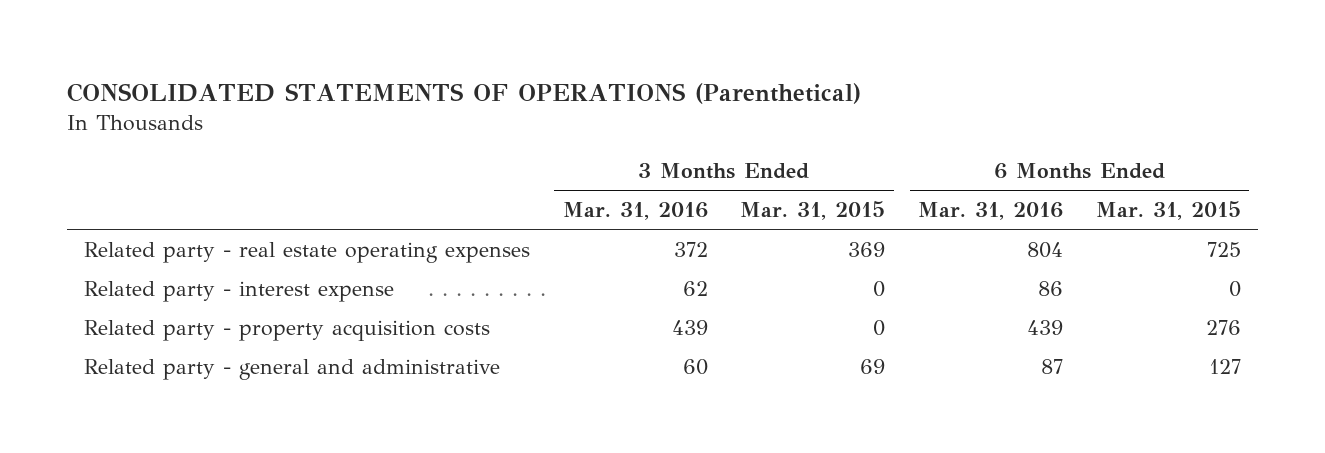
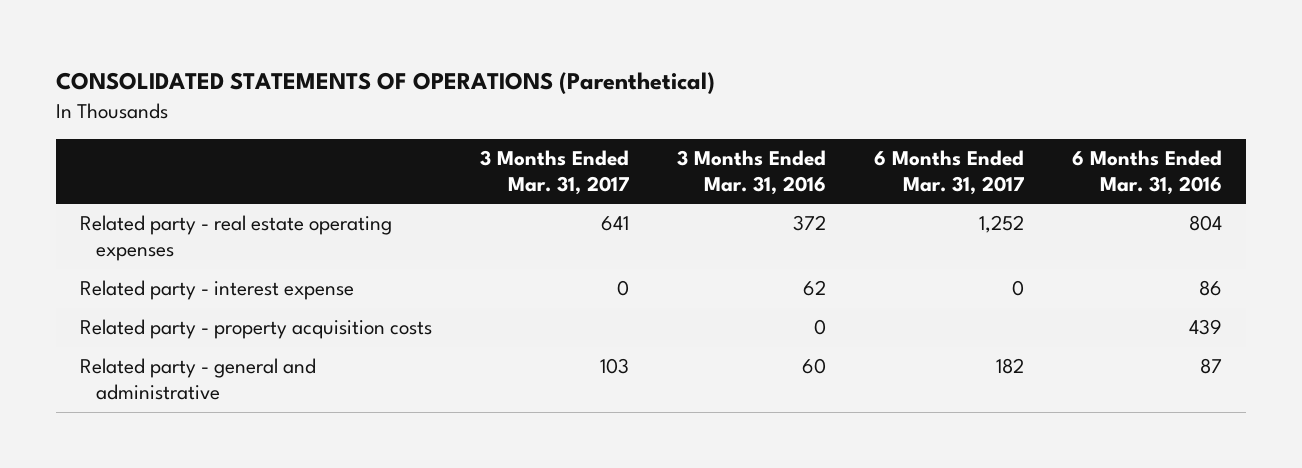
[740,201,886,221] Mar. 31, 2015 -> none
[1096,201,1242,221] Mar. 31, 2015 -> none
none -> [480,149,630,195] 3 Months Ended Mar. 31, 2017
none -> [873,149,1024,195] 6 Months Ended Mar. 31, 2017
[671,319,708,335] 439 -> [813,319,826,336] 0

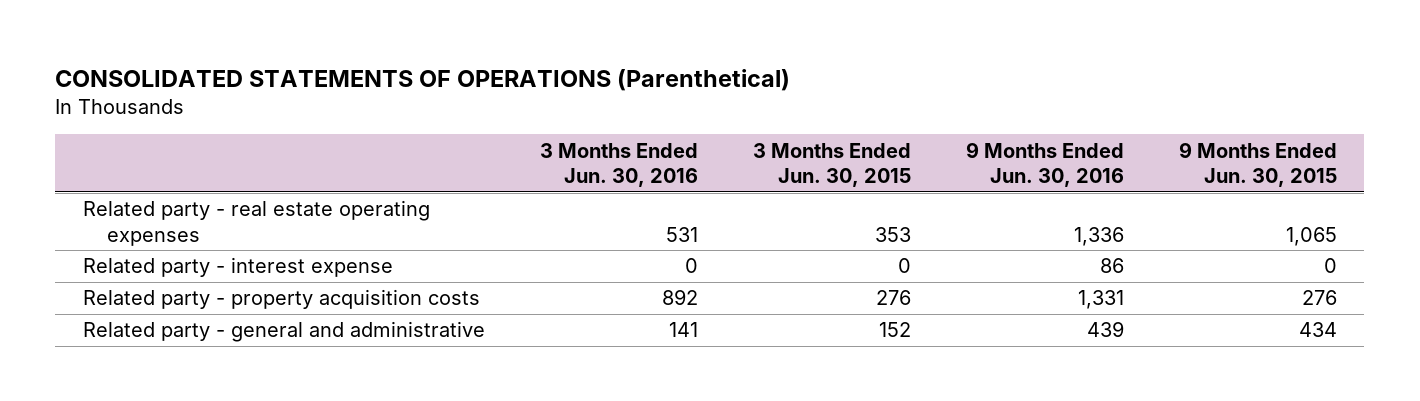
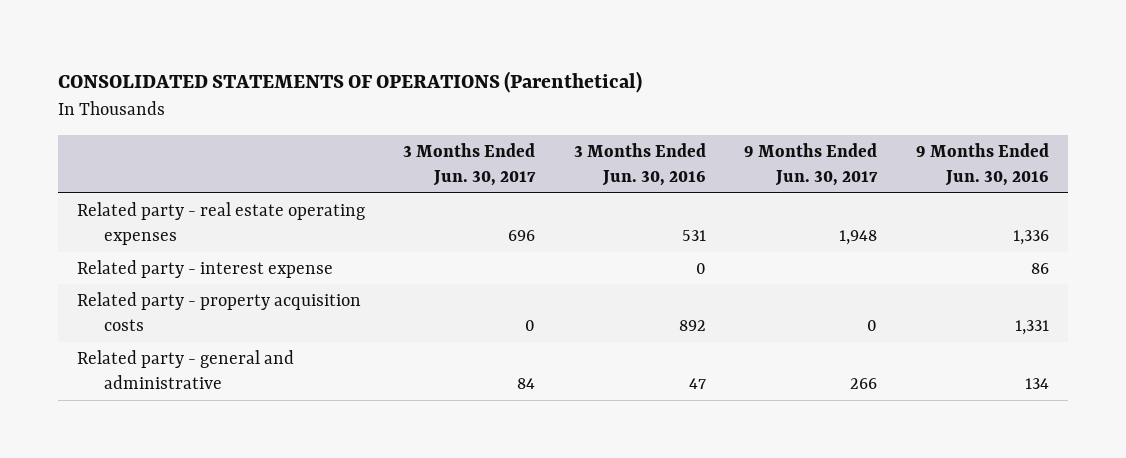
[752,142,911,188] 3 Months Ended Jun. 30, 2015 -> none
[1178,141,1337,188] 9 Months Ended Jun. 30, 2015 -> none
none -> [403,142,537,187] 3 Months Ended Jun. 30, 2017
none -> [744,142,879,187] 9 Months Ended Jun. 30, 2017
[668,322,698,338] 141 -> [688,378,706,390] 47
[1086,321,1124,338] 439 -> [1024,378,1049,390] 134

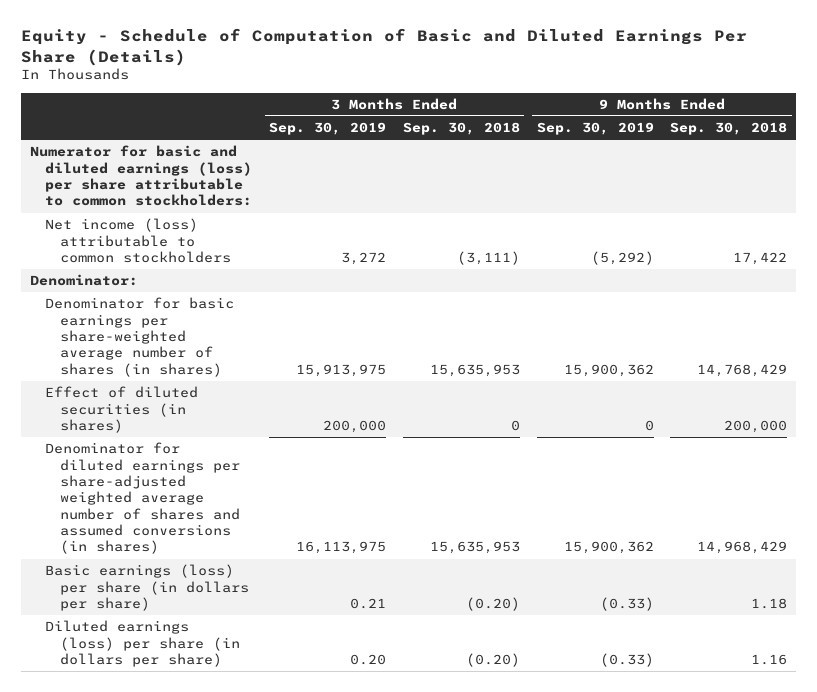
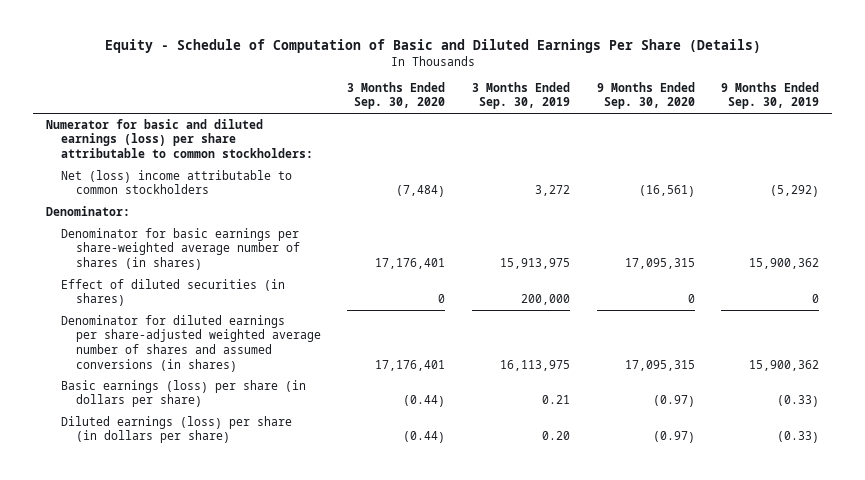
[402,122,520,136] Sep. 30, 2018 -> none
[670,122,788,136] Sep. 30, 2018 -> none
none -> [347,81,446,110] 3 Months Ended Sep. 30, 2020
none -> [596,81,695,110] 9 Months Ended Sep. 30, 2020
[45,218,232,264] Net income (loss) attributable to common stockholders -> [60,169,292,195] Net (loss) income attributable to common stockholders

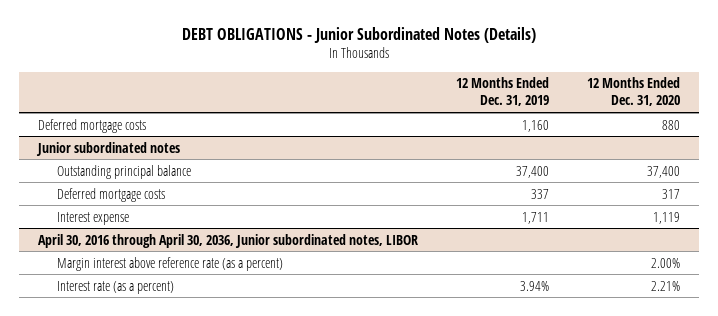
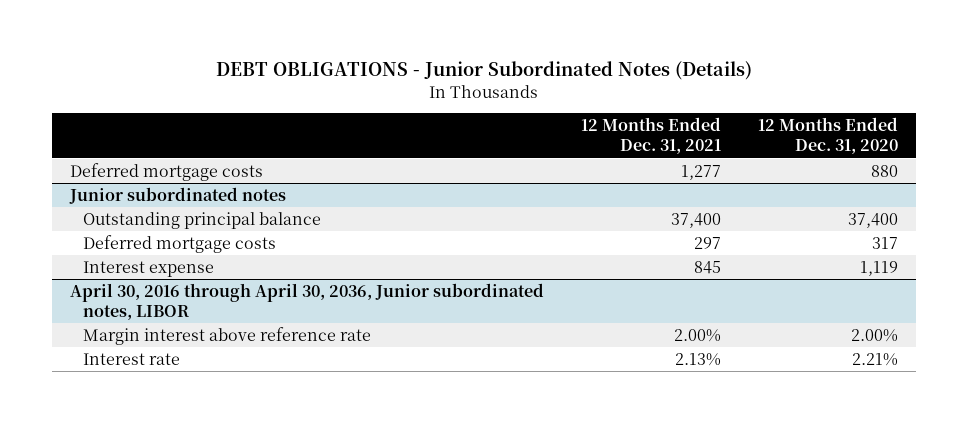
[455,77,549,107] 12 Months Ended Dec. 31, 2019 -> none
none -> [580,117,721,155] 12 Months Ended Dec. 31, 2021
[56,256,283,271] Margin interest above reference rate (as a percent) -> [82,326,371,345] Margin interest above reference rate
[56,280,174,294] Interest rate (as a percent) -> [82,352,180,365] Interest rate

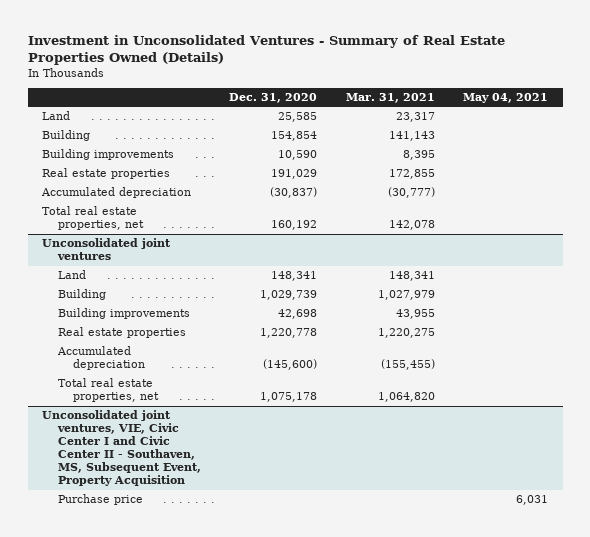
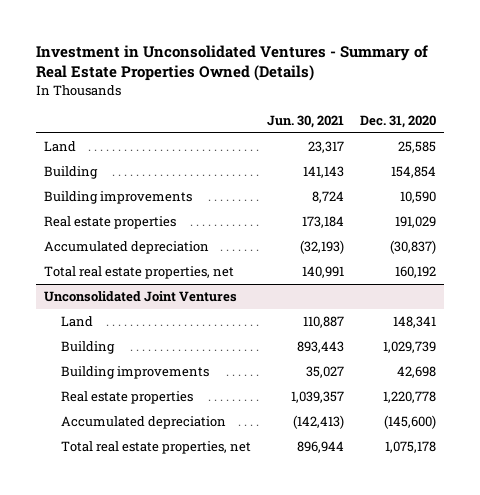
[345,92,435,103] Mar. 31, 2021 -> none
[463,92,549,103] May 04, 2021 -> none
none -> [267,115,345,129] Jun. 30, 2021
[41,238,171,261] Unconsolidated joint ventures -> [43,291,237,303] Unconsolidated Joint Ventures
[41,410,201,487] Unconsolidated joint ventures, VIE, Civic Center I and Civic Center II - Southaven, MS, Subsequent Event, Property Acquisition -> none
[57,494,143,506] Purchase price -> none

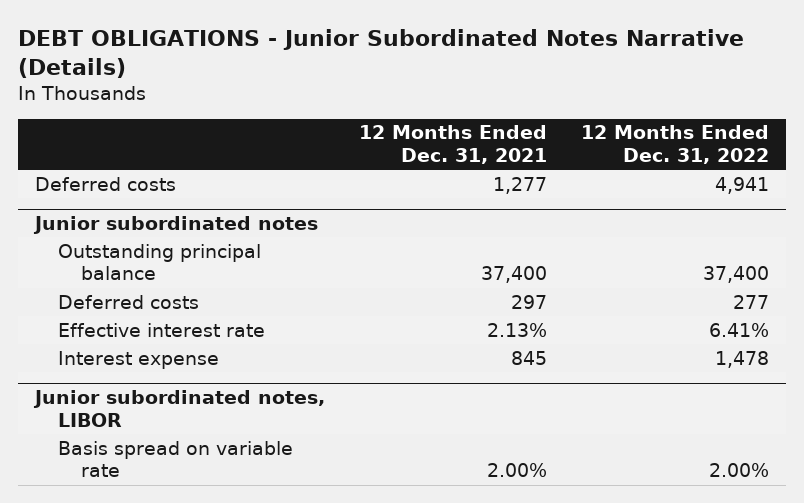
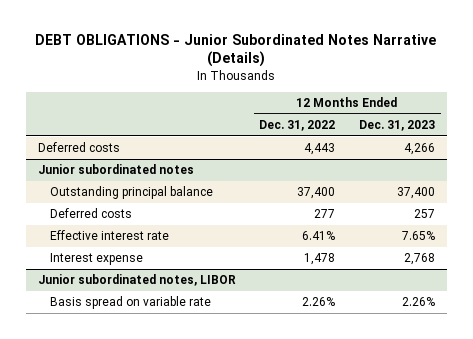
[358,125,547,164] 12 Months Ended Dec. 31, 2021 -> none
none -> [359,119,436,131] Dec. 31, 2023
[715,176,770,194] 4,941 -> [304,143,336,156] 4,443
[709,463,770,478] 2.00% -> [302,297,336,307] 2.26%

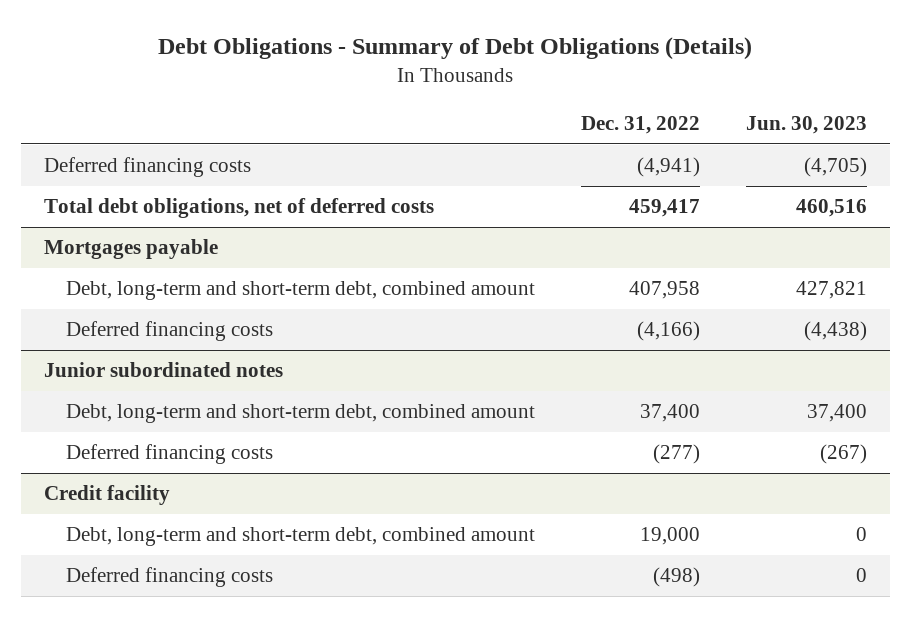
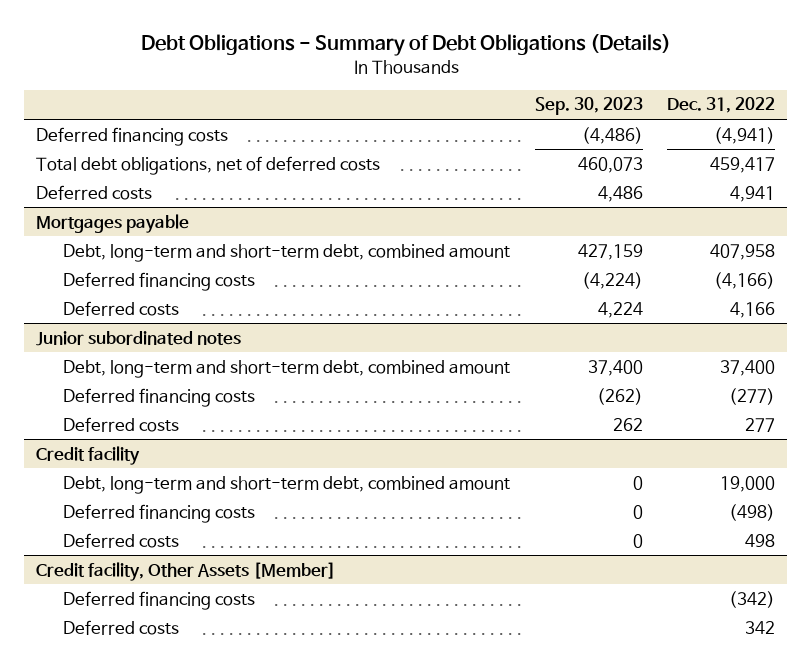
[745,116,867,135] Jun. 30, 2023 -> none
none -> [534,97,643,116] Sep. 30, 2023
none -> [36,184,153,200] Deferred costs
none -> [62,300,179,316] Deferred costs
none -> [62,416,179,432] Deferred costs
none -> [62,532,179,548] Deferred costs
none -> [36,561,337,581] Credit facility, Other Assets [Member]
none -> [62,590,255,610] Deferred financing costs
none -> [62,619,179,635] Deferred costs

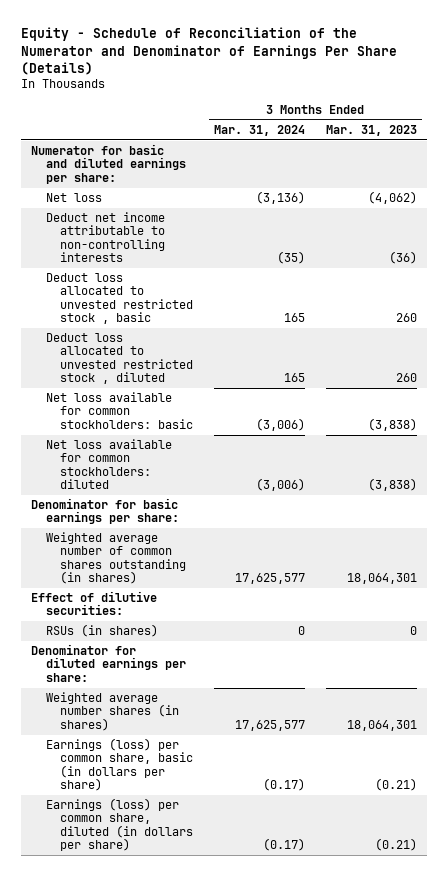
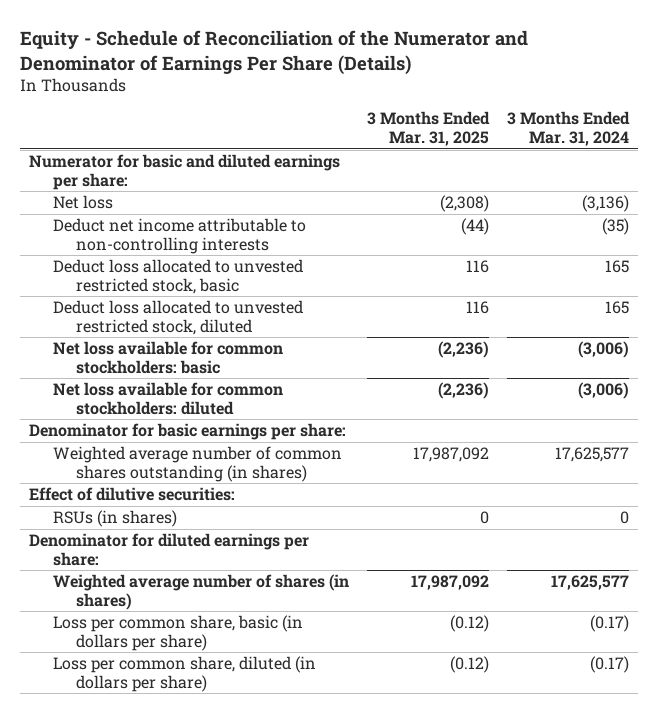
[325,125,417,137] Mar. 31, 2023 -> none
none -> [366,111,490,146] 3 Months Ended Mar. 31, 2025
[45,273,194,324] Deduct loss allocated to unvested restricted stock , basic -> [52,259,303,294] Deduct loss allocated to unvested restricted stock, basic
[45,333,194,384] Deduct loss allocated to unvested restricted stock , diluted -> [52,300,303,335] Deduct loss allocated to unvested restricted stock, diluted
[45,692,180,731] Weighted average number shares (in shares) -> [52,574,349,610] Weighted average number of shares (in shares)
[45,738,194,791] Earnings (loss) per common share, basic (in dollars per share) -> [52,615,303,651] Loss per common share, basic (in dollars per share)
[45,798,194,851] Earnings (loss) per common share, diluted (in dollars per share) -> [52,656,316,692] Loss per common share, diluted (in dollars per share)

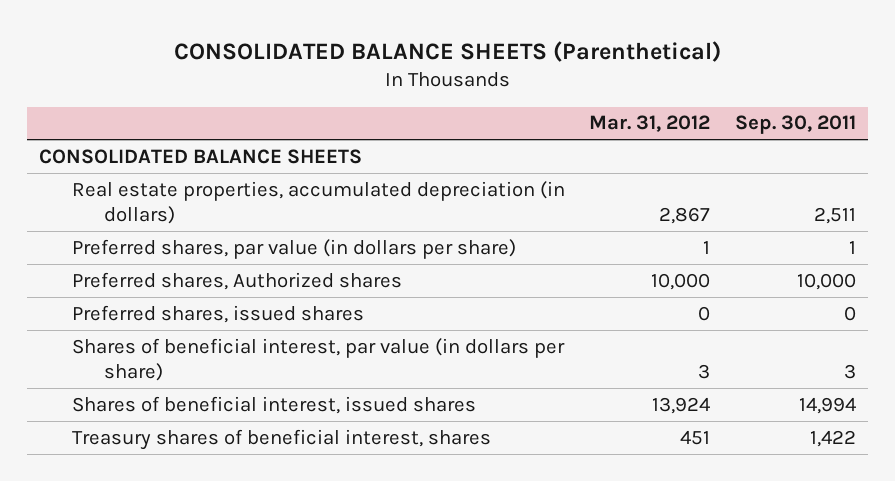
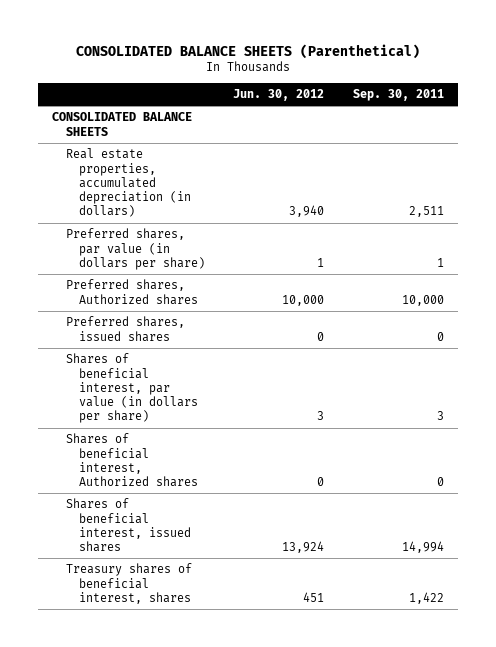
[589,115,711,133] Mar. 31, 2012 -> none
none -> [233,89,325,102] Jun. 30, 2012
none -> [65,433,199,488] Shares of beneficial interest, Authorized shares

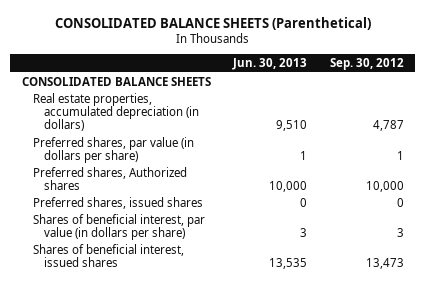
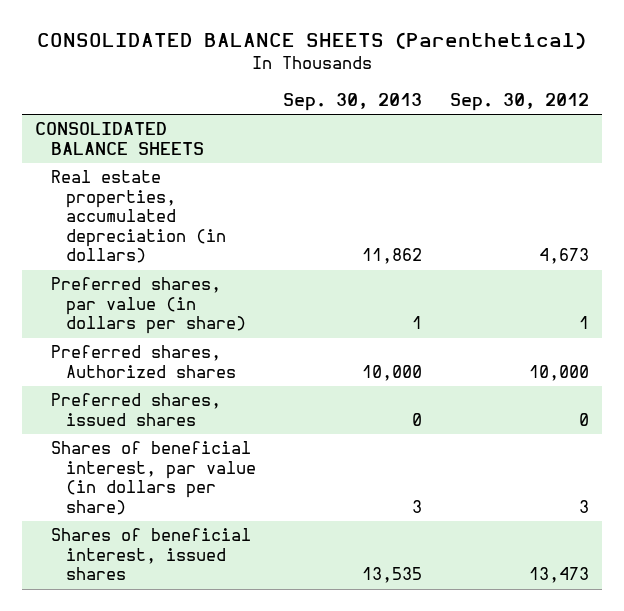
[232,58,308,71] Jun. 30, 2013 -> none
none -> [283,92,423,111] Sep. 30, 2013
[373,119,405,131] 4,787 -> [538,248,589,265] 4,673

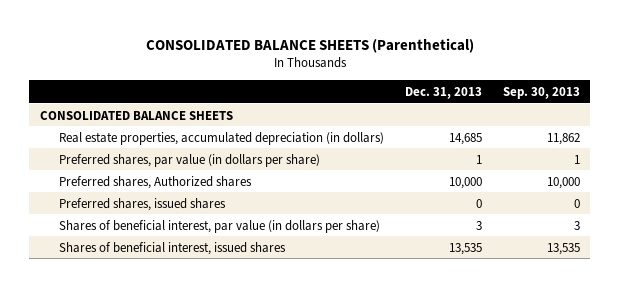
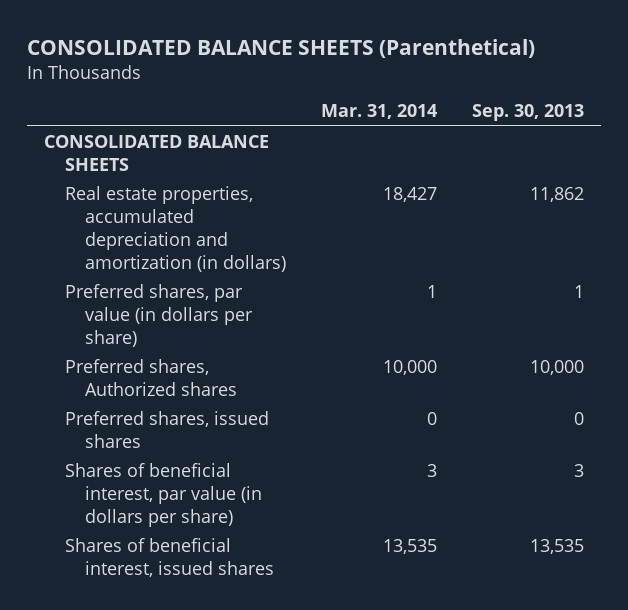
[404,86,482,99] Dec. 31, 2013 -> none
none -> [320,104,437,120] Mar. 31, 2014
[58,131,384,145] Real estate properties, accumulated depreciation (in dollars) -> [64,185,286,273] Real estate properties, accumulated depreciation and amortization (in dollars)

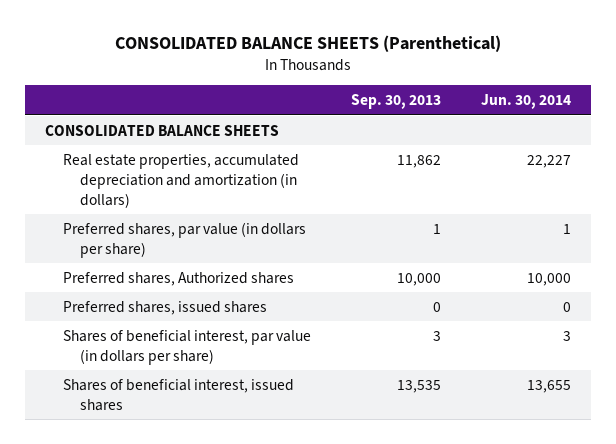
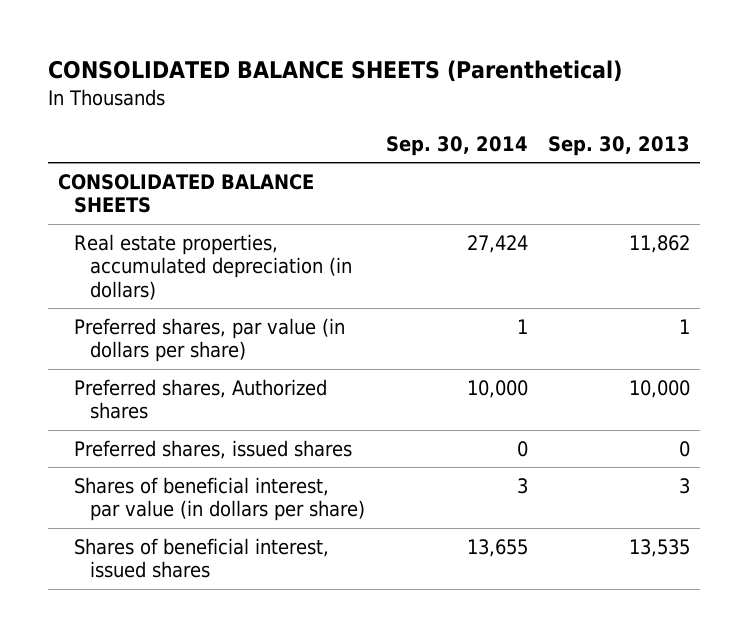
[480,94,571,110] Jun. 30, 2014 -> none
none -> [385,135,528,156] Sep. 30, 2014
[62,153,299,208] Real estate properties, accumulated depreciation and amortization (in dollars) -> [74,233,353,300] Real estate properties, accumulated depreciation (in dollars)

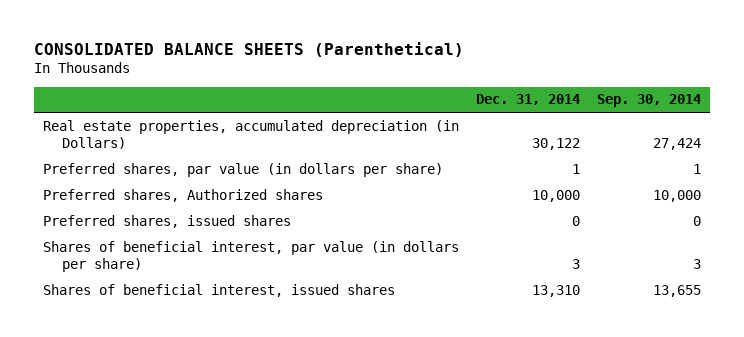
[547,135,690,156] Sep. 30, 2013 -> none
none -> [475,94,580,106] Dec. 31, 2014
[57,173,314,214] CONSOLIDATED BALANCE SHEETS -> none
[74,233,353,300] Real estate properties, accumulated depreciation (in dollars) -> [42,119,459,149] Real estate properties, accumulated depreciation (in Dollars)

